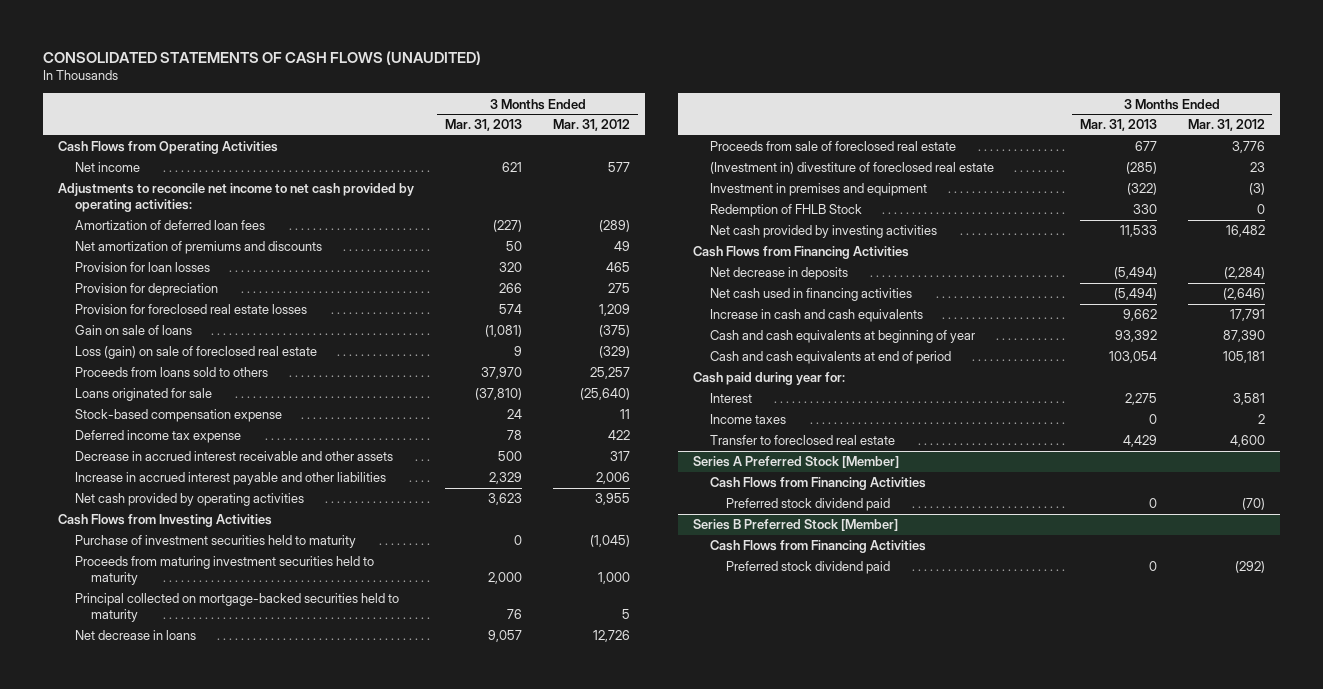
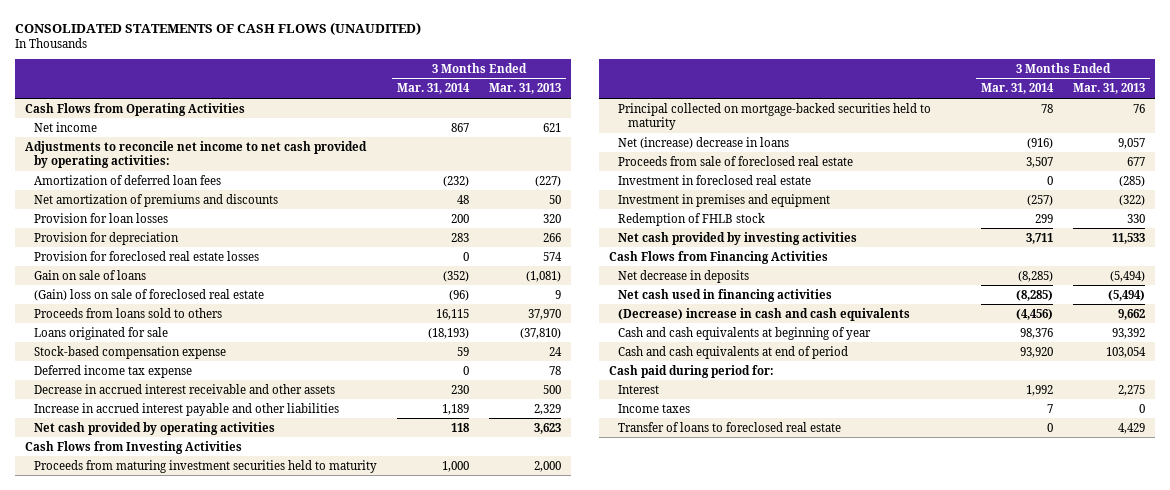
[552,119,630,132] Mar. 31, 2012 -> none
none -> [396,83,470,95] Mar. 31, 2014
[74,346,317,360] Loss (gain) on sale of foreclosed real estate -> [34,288,265,301] (Gain) loss on sale of foreclosed real estate
[74,535,356,549] Purchase of investment securities held to maturity -> none
[74,630,196,641] Net decrease in loans -> [618,136,790,149] Net (increase) decrease in loans
[709,162,994,175] (Investment in) divestiture of foreclosed real estate -> [618,174,812,185] Investment in foreclosed real estate
[709,204,862,218] Redemption of FHLB Stock -> [618,212,766,226] Redemption of FHLB stock
[709,309,923,323] Increase in cash and cash equivalents -> [618,307,911,321] (Decrease) increase in cash and cash equivalents
[693,372,846,386] Cash paid during year for: -> [609,364,775,378] Cash paid during period for:
[693,456,900,469] Series A Preferred Stock [Member] -> none
[709,477,926,491] Cash Flows from Financing Activities -> none
[726,498,891,512] Preferred stock dividend paid -> none
[693,519,899,532] Series B Preferred Stock [Member] -> none
[709,540,926,554] Cash Flows from Financing Activities -> none
[726,561,891,575] Preferred stock dividend paid -> none
[709,435,895,446] Transfer to foreclosed real estate -> [618,421,842,432] Transfer of loans to foreclosed real estate

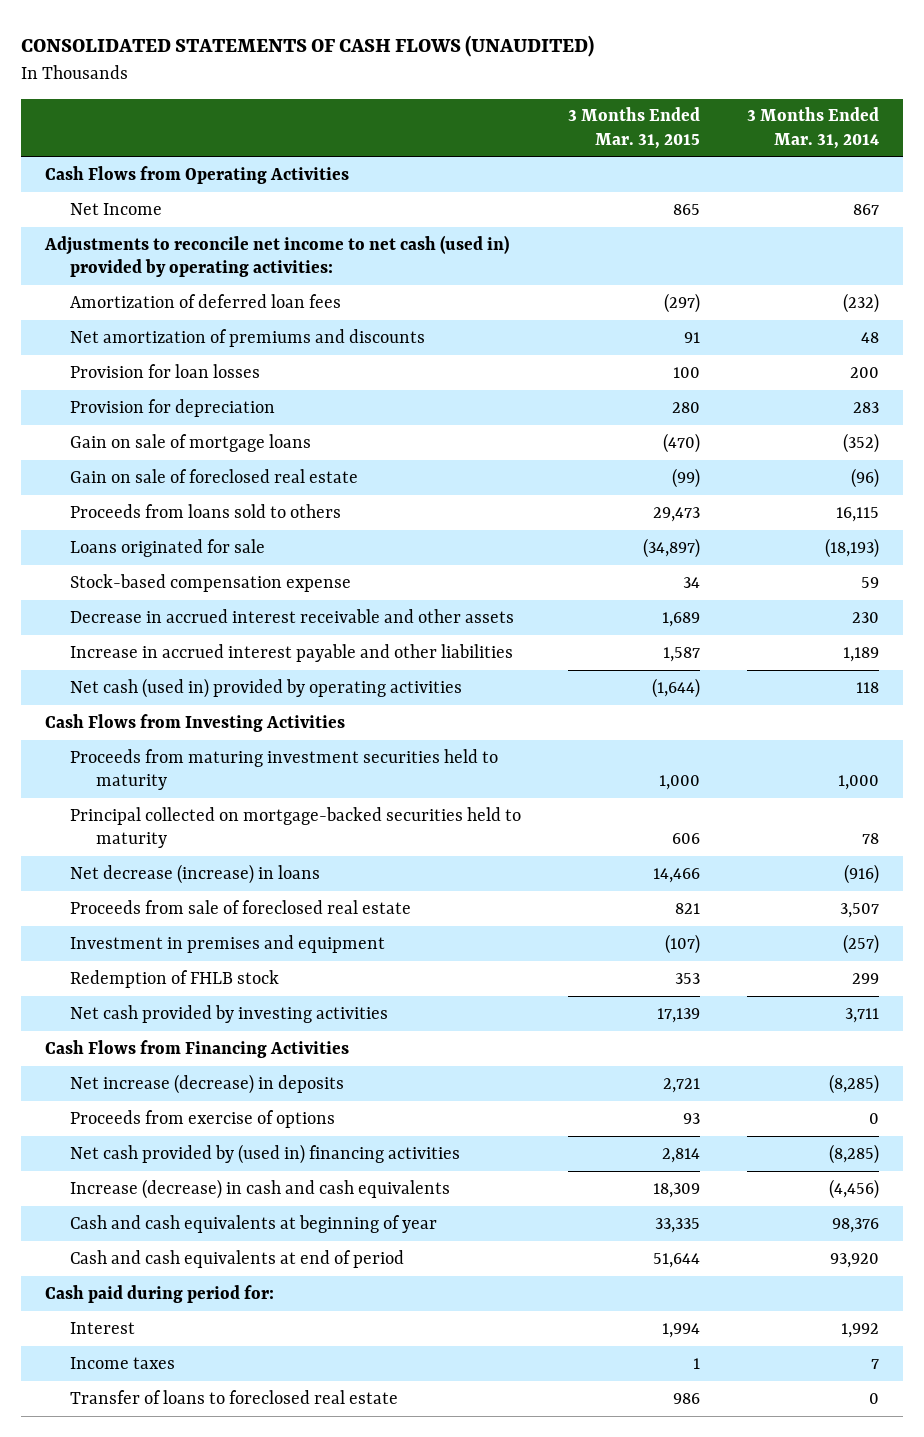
[488,83,561,95] Mar. 31, 2013 -> none
none -> [568,107,701,149] 3 Months Ended Mar. 31, 2015
[34,121,98,132] Net income -> [70,202,163,215] Net Income
[24,140,367,169] Adjustments to reconcile net income to net cash provided by operating activities: -> [43,234,509,278] Adjustments to reconcile net income to net cash (used in) provided by operating activities:
[34,250,260,261] Provision for foreclosed real estate losses -> none
[34,269,147,280] Gain on sale of loans -> [70,433,312,452] Gain on sale of mortgage loans
[34,288,265,301] (Gain) loss on sale of foreclosed real estate -> [70,468,359,483] Gain on sale of foreclosed real estate
[34,364,193,378] Deferred income tax expense -> none
[34,421,276,435] Net cash provided by operating activities -> [70,677,463,698] Net cash (used in) provided by operating activities
[618,136,790,149] Net (increase) decrease in loans -> [70,863,321,884] Net decrease (increase) in loans
[618,174,812,185] Investment in foreclosed real estate -> none
[618,269,750,283] Net decrease in deposits -> [70,1073,345,1094] Net increase (decrease) in deposits
none -> [70,1109,336,1128] Proceeds from exercise of options
[618,288,833,302] Net cash used in financing activities -> [70,1143,461,1164] Net cash provided by (used in) financing activities
[618,307,911,321] (Decrease) increase in cash and cash equivalents -> [70,1178,451,1199] Increase (decrease) in cash and cash equivalents

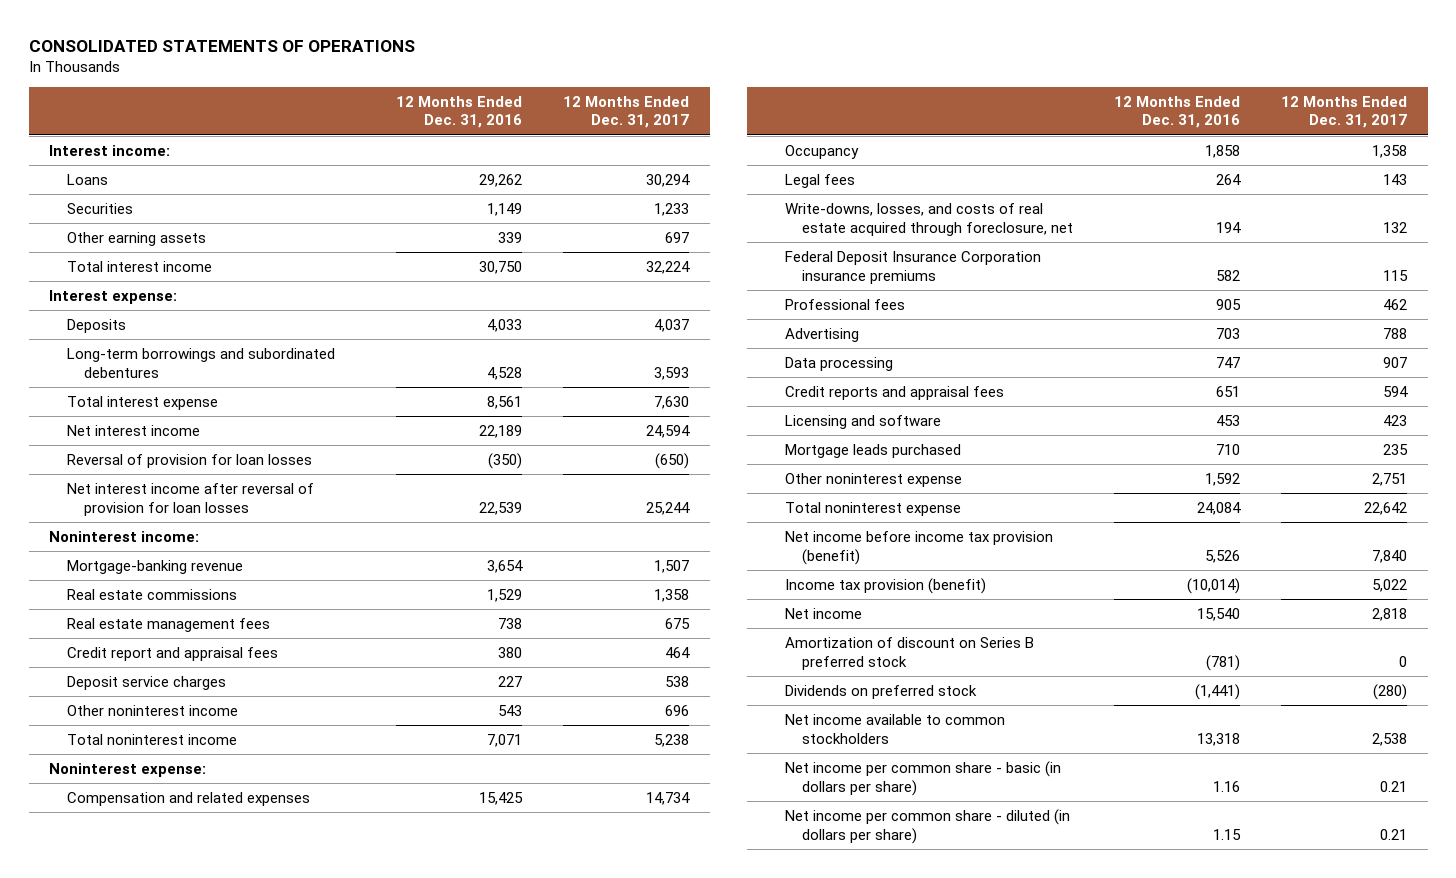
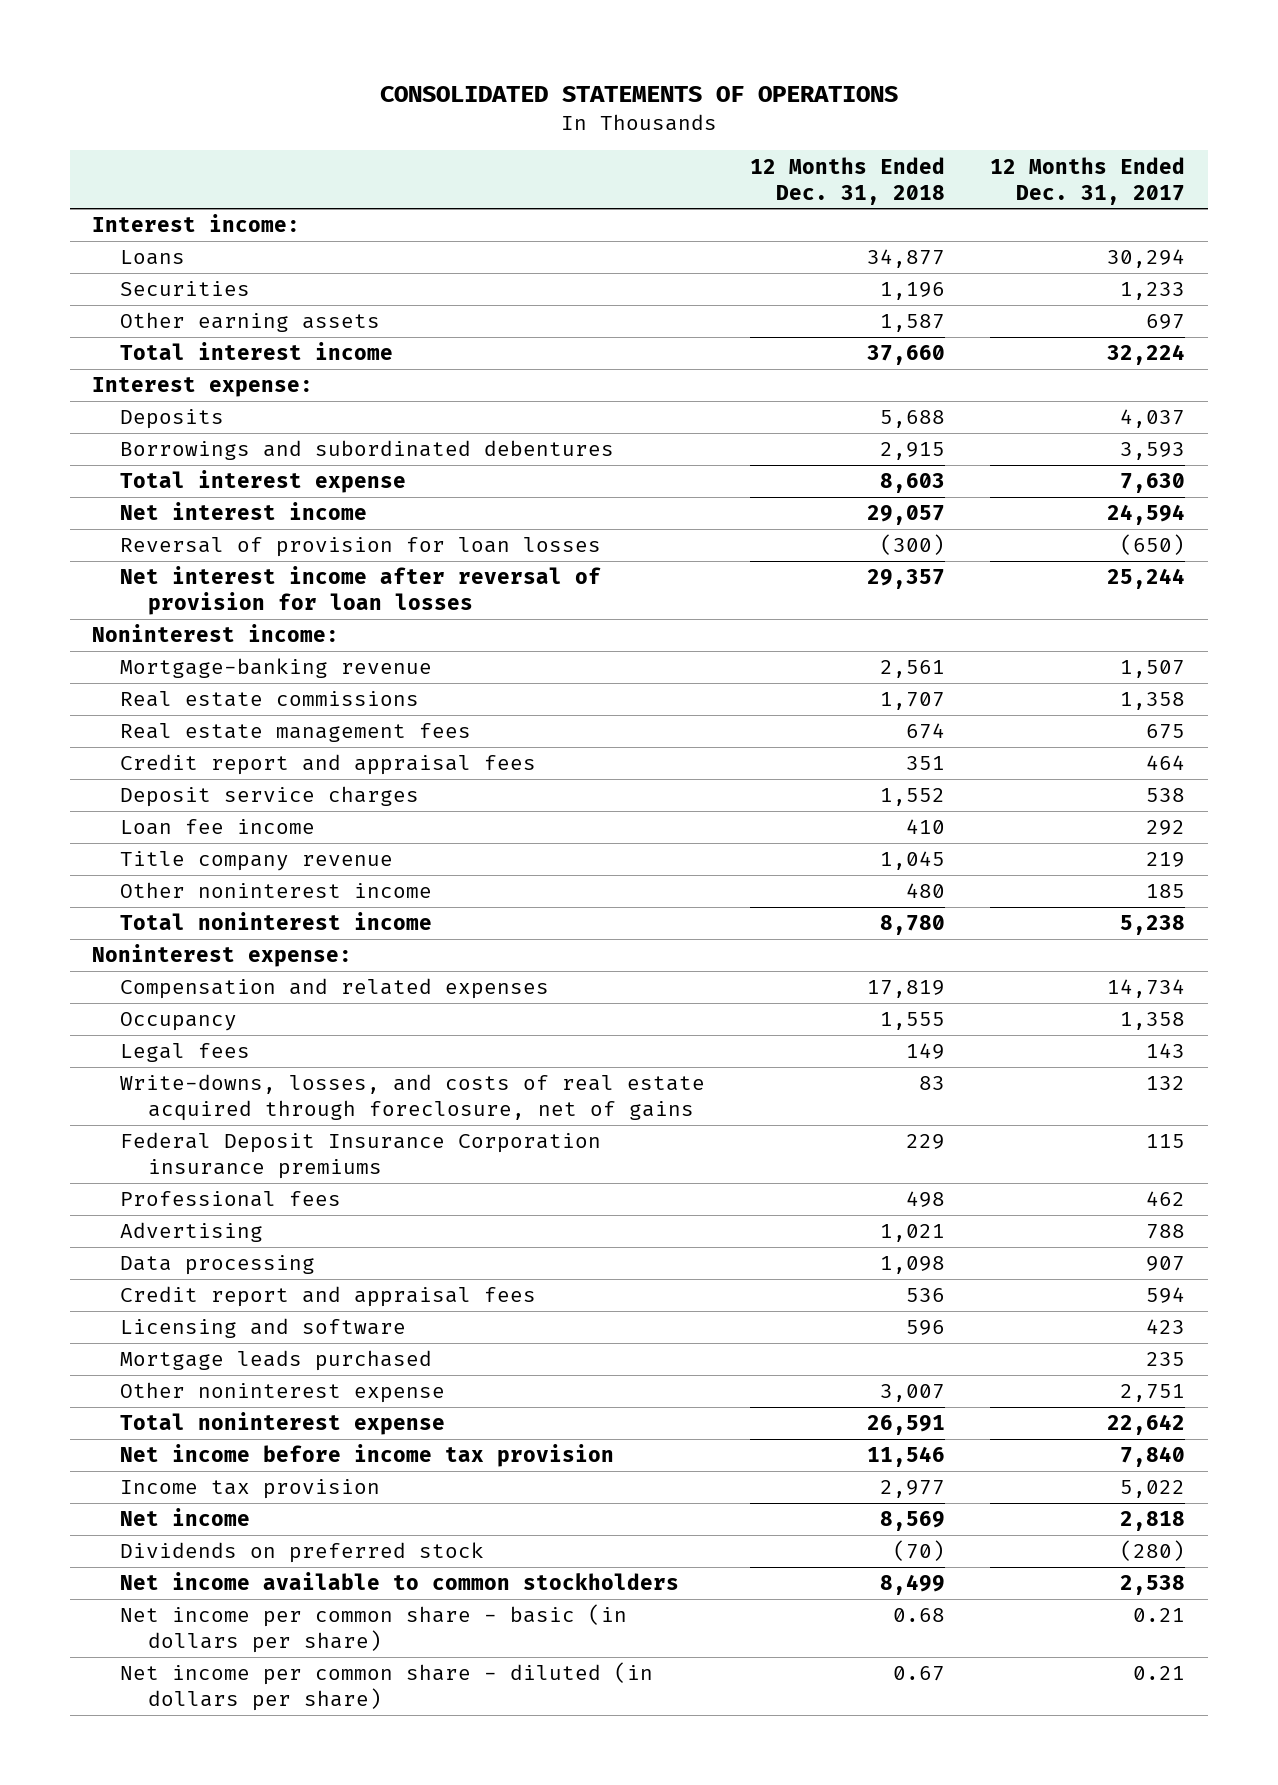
[395,95,522,129] 12 Months Ended Dec. 31, 2016 -> none
none -> [750,156,946,205] 12 Months Ended Dec. 31, 2018
[66,347,335,378] Long-term borrowings and subordinated debentures -> [120,440,615,461] Borrowings and subordinated debentures
none -> [120,819,316,836] Loan fee income
none -> [120,851,394,872] Title company revenue
[665,704,690,716] 696 -> [1146,884,1186,899] 185
[784,202,1073,236] Write-downs, losses, and costs of real estate acquired through foreclosure, net -> [120,1074,706,1122] Write-downs, losses, and costs of real estate acquired through foreclosure, net of gains
[784,385,1004,400] Credit reports and appraisal fees -> [120,1286,537,1308] Credit report and appraisal fees
[784,530,1053,565] Net income before income tax provision (benefit) -> [120,1444,615,1468] Net income before income tax provision
[784,577,986,594] Income tax provision (benefit) -> [120,1479,381,1500] Income tax provision
[784,636,1034,670] Amortization of discount on Series B preferred stock -> none

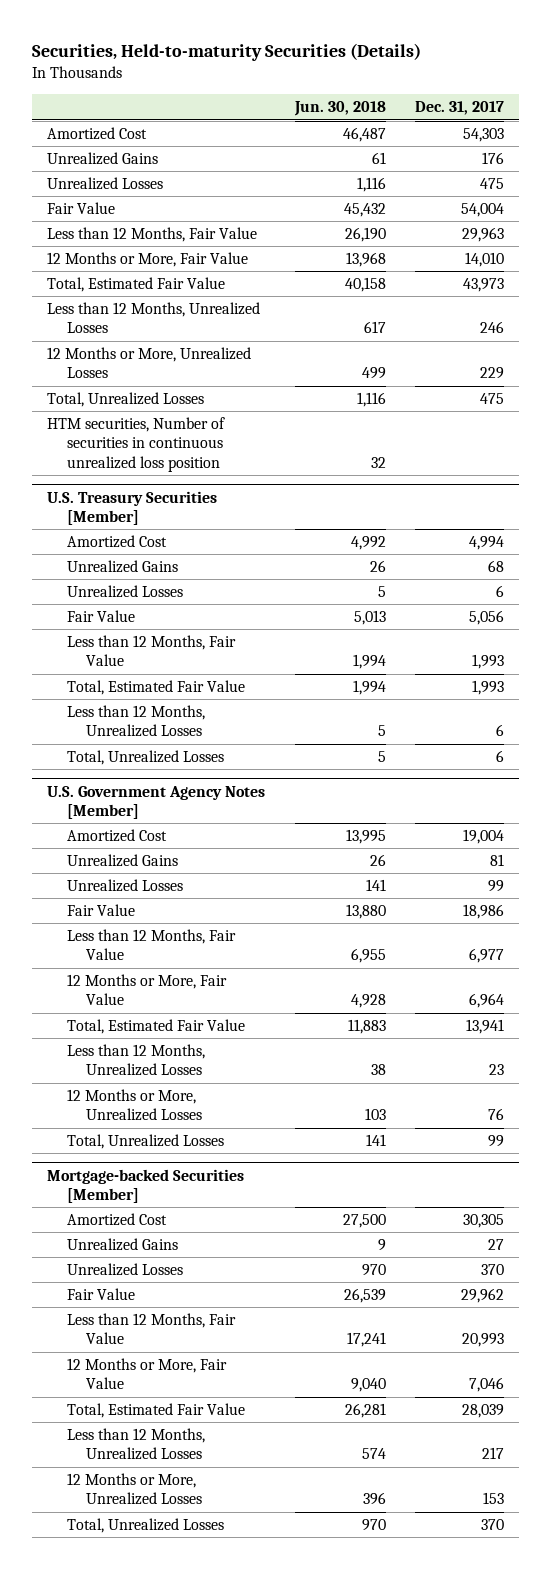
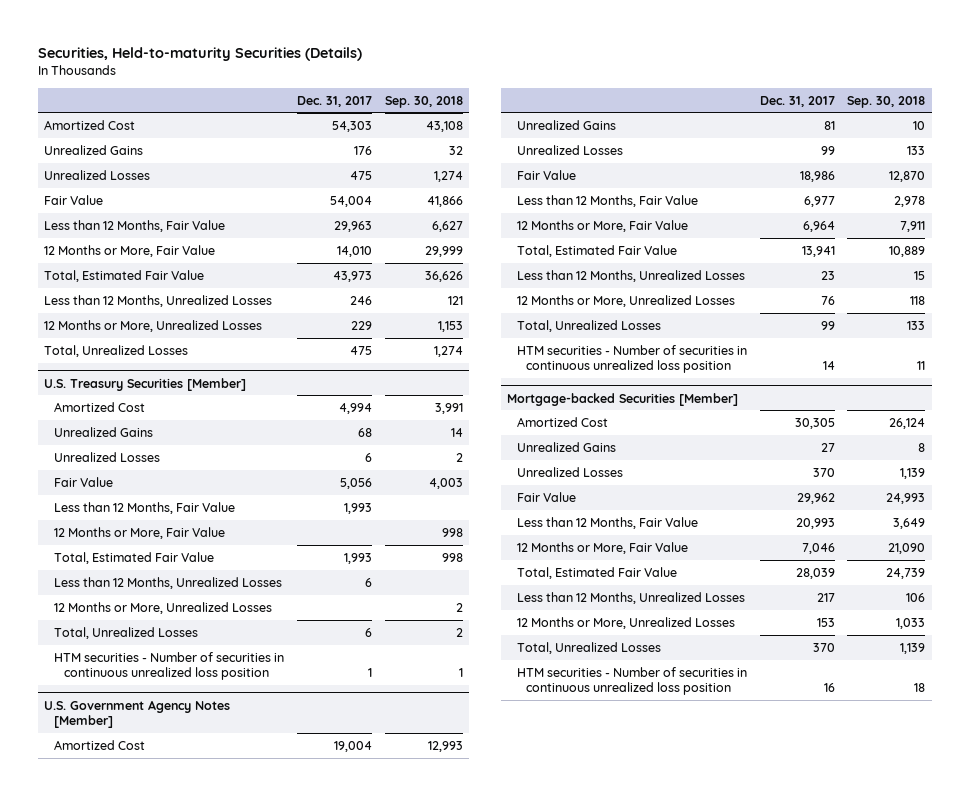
[293,101,386,117] Jun. 30, 2018 -> none
none -> [384,95,463,108] Sep. 30, 2018
[47,417,226,472] HTM securities, Number of securities in continuous unrealized loss position -> none
none -> [54,526,226,539] 12 Months or More, Fair Value
none -> [54,601,273,614] 12 Months or More, Unrealized Losses
none -> [54,651,285,681] HTM securities - Number of securities in continuous unrealized loss position
none -> [516,344,747,374] HTM securities - Number of securities in continuous unrealized loss position
none -> [516,666,747,696] HTM securities - Number of securities in continuous unrealized loss position

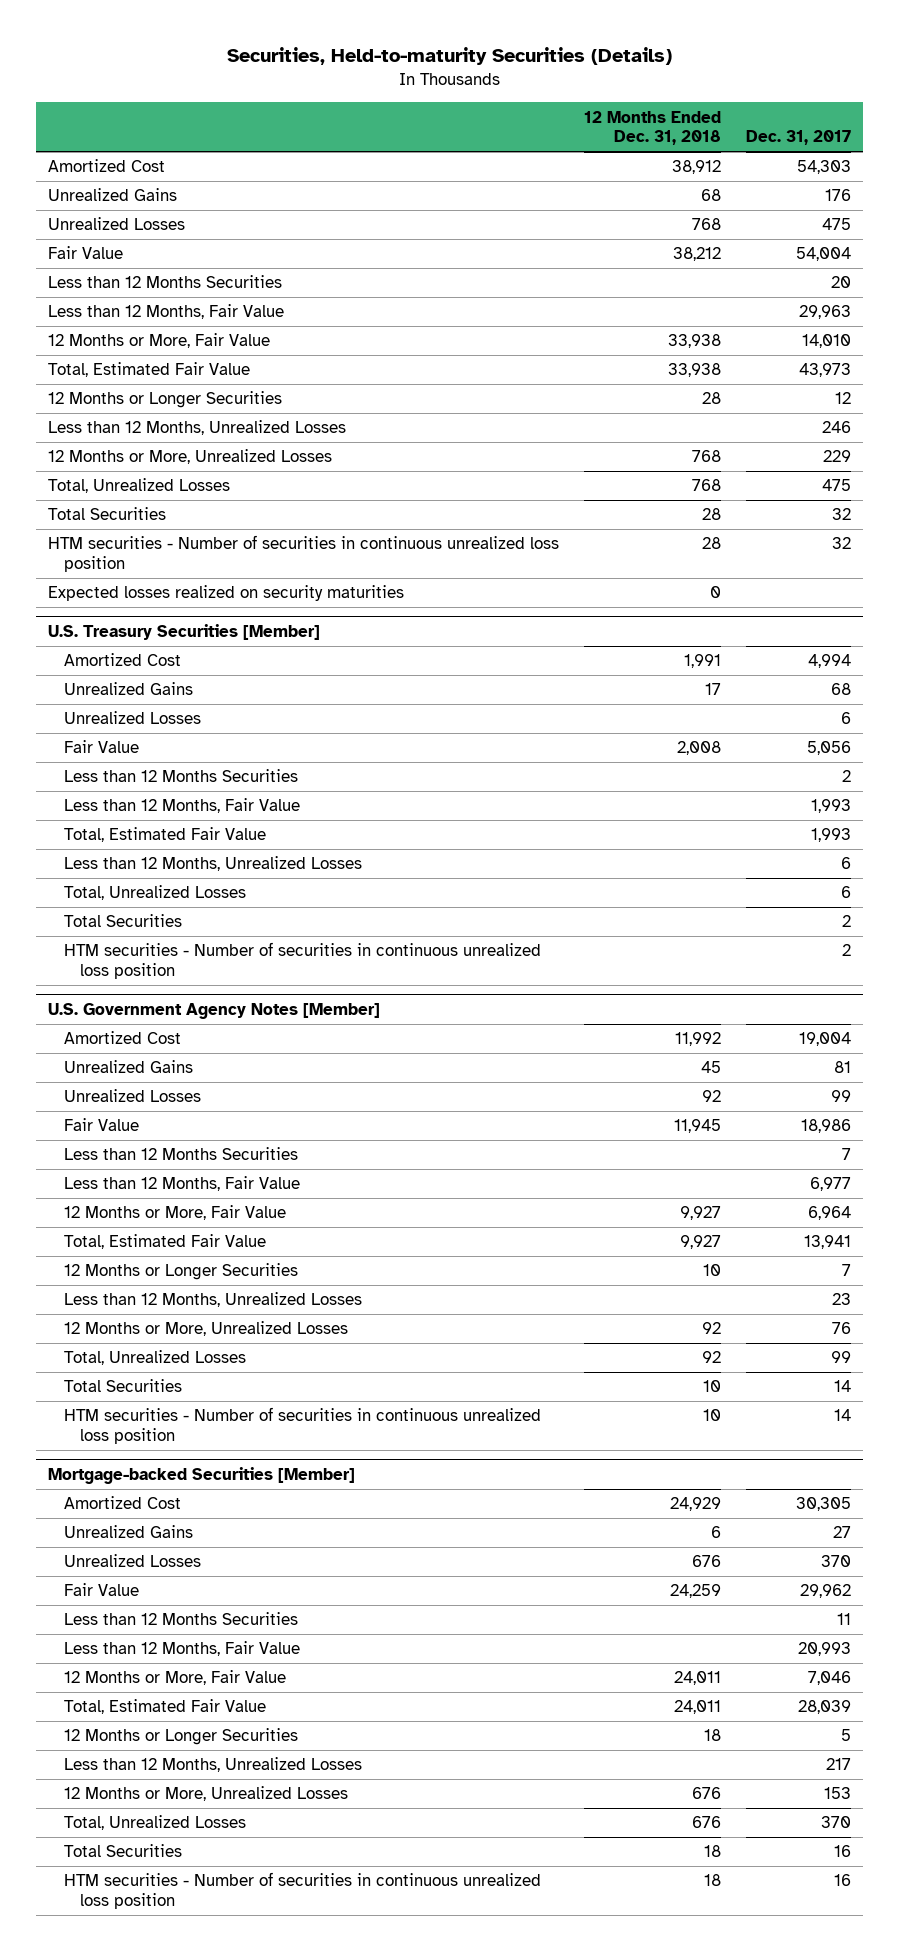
[384,95,463,108] Sep. 30, 2018 -> none
none -> [584,110,722,146] 12 Months Ended Dec. 31, 2018
none -> [48,275,283,289] Less than 12 Months Securities
none -> [48,391,283,409] 12 Months or Longer Securities
none -> [48,507,167,521] Total Securities
none -> [48,535,560,573] HTM securities - Number of securities in continuous unrealized loss position
none -> [48,585,405,602] Expected losses realized on security maturities
none -> [64,769,299,783] Less than 12 Months Securities
[54,526,226,539] 12 Months or More, Fair Value -> none
[54,601,273,614] 12 Months or More, Unrealized Losses -> none
none -> [64,914,183,928] Total Securities
[367,668,372,678] 1 -> [841,944,851,957] 2
none -> [64,1147,299,1161] Less than 12 Months Securities
none -> [64,1263,299,1281] 12 Months or Longer Securities
none -> [64,1379,183,1393] Total Securities
none -> [64,1612,299,1626] Less than 12 Months Securities
none -> [64,1728,299,1746] 12 Months or Longer Securities
none -> [64,1844,183,1858] Total Securities

